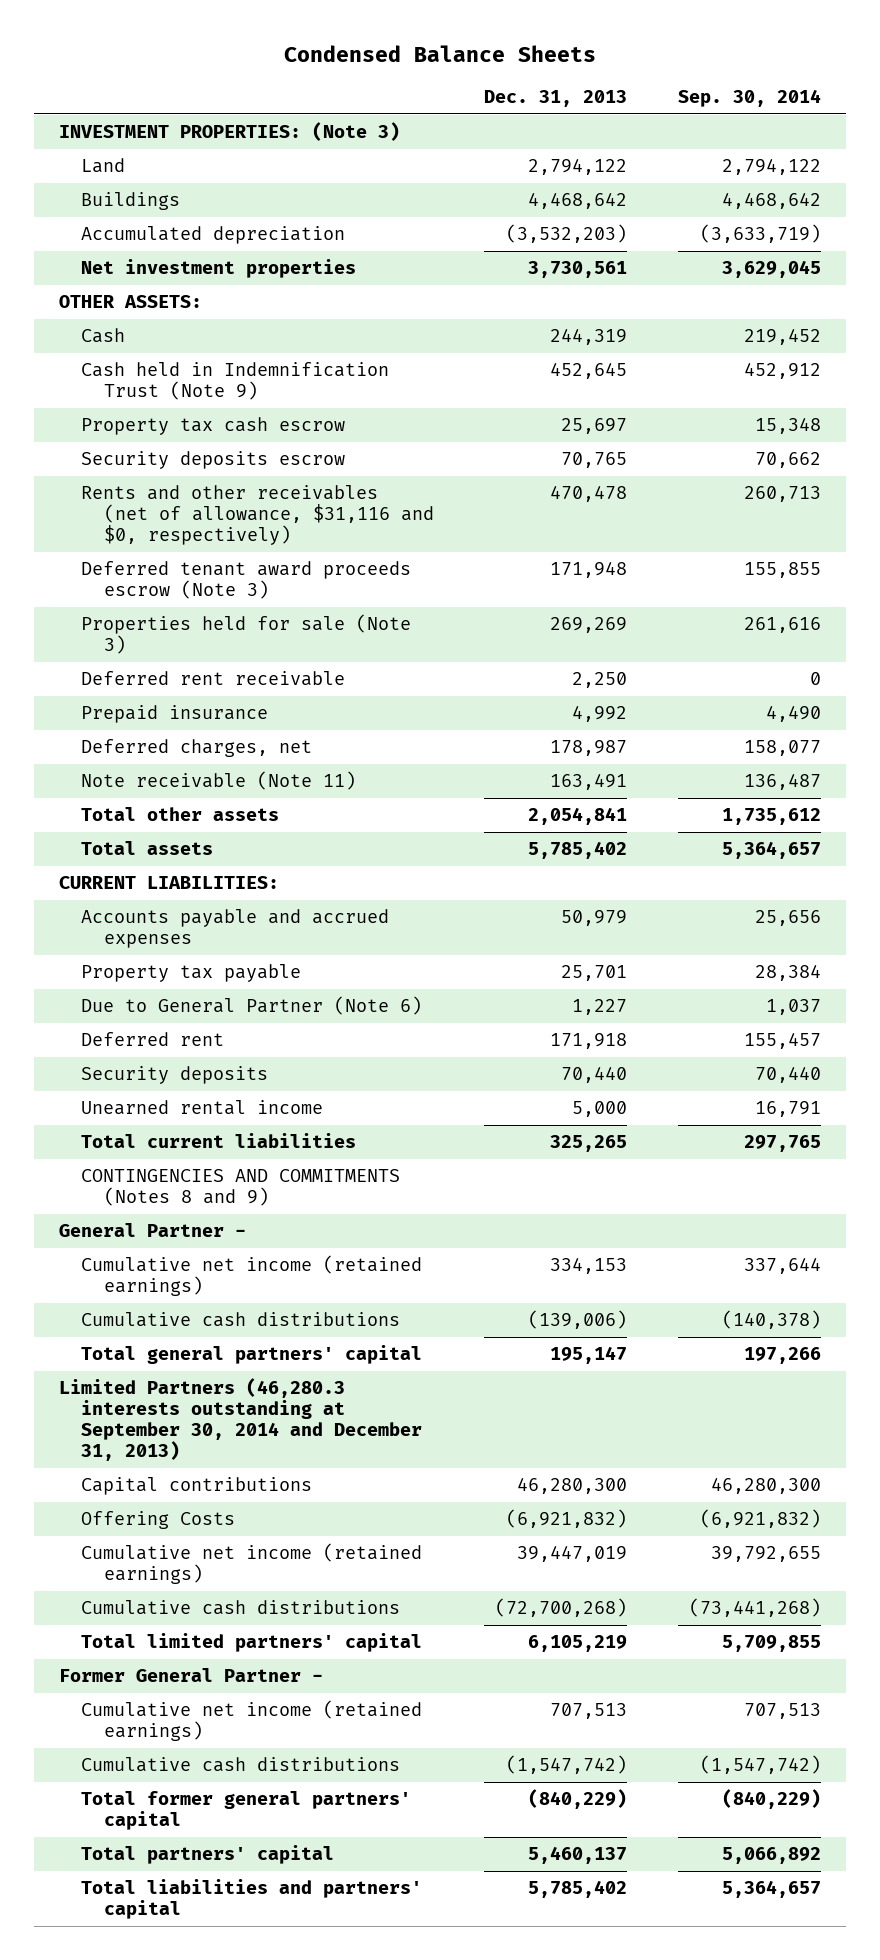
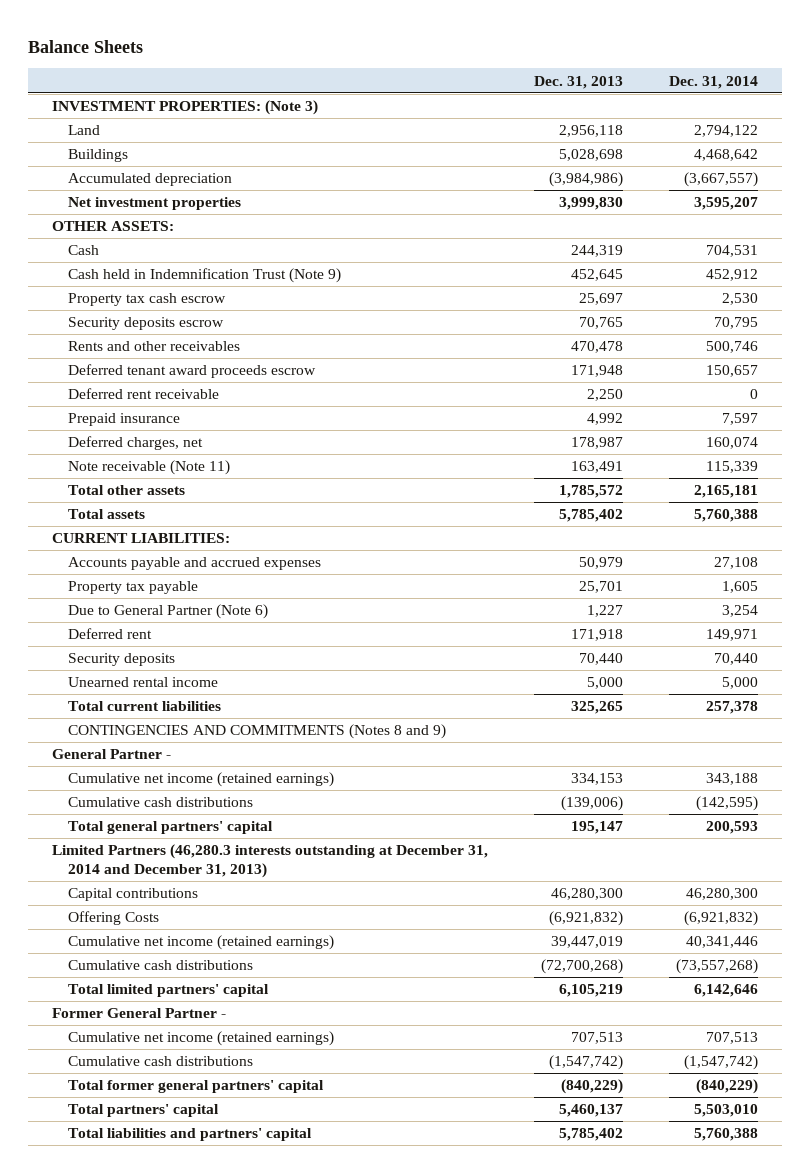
[283,44,596,62] Condensed Balance Sheets -> [28,39,144,53] Balance Sheets
[677,89,821,108] Sep. 30, 2014 -> none
none -> [669,75,759,89] Dec. 31, 2014
[528,159,628,176] 2,794,122 -> [558,125,623,138] 2,956,118
[528,193,628,210] 4,468,642 -> [558,149,623,162] 5,028,698
[506,224,628,244] (3,532,203) -> [548,172,623,188] (3,984,986)
[528,261,628,279] 3,730,561 -> [558,197,623,211] 3,999,830
[81,614,412,655] Properties held for sale (Note 3) -> none
[81,485,435,546] Rents and other receivables (net of allowance, $31,116 and $0, respectively) -> [68,341,241,352] Rents and other receivables
[81,561,412,600] Deferred tenant award proceeds escrow (Note 3) -> [68,364,317,379] Deferred tenant award proceeds escrow
[528,807,628,826] 2,054,841 -> [558,485,623,499] 1,785,572
[58,1378,423,1462] Limited Partners (46,280.3 interests outstanding at September 30, 2014 and December 31, 2013) -> [51,844,488,878] Limited Partners (46,280.3 interests outstanding at December 31, 2014 and December 31, 2013)

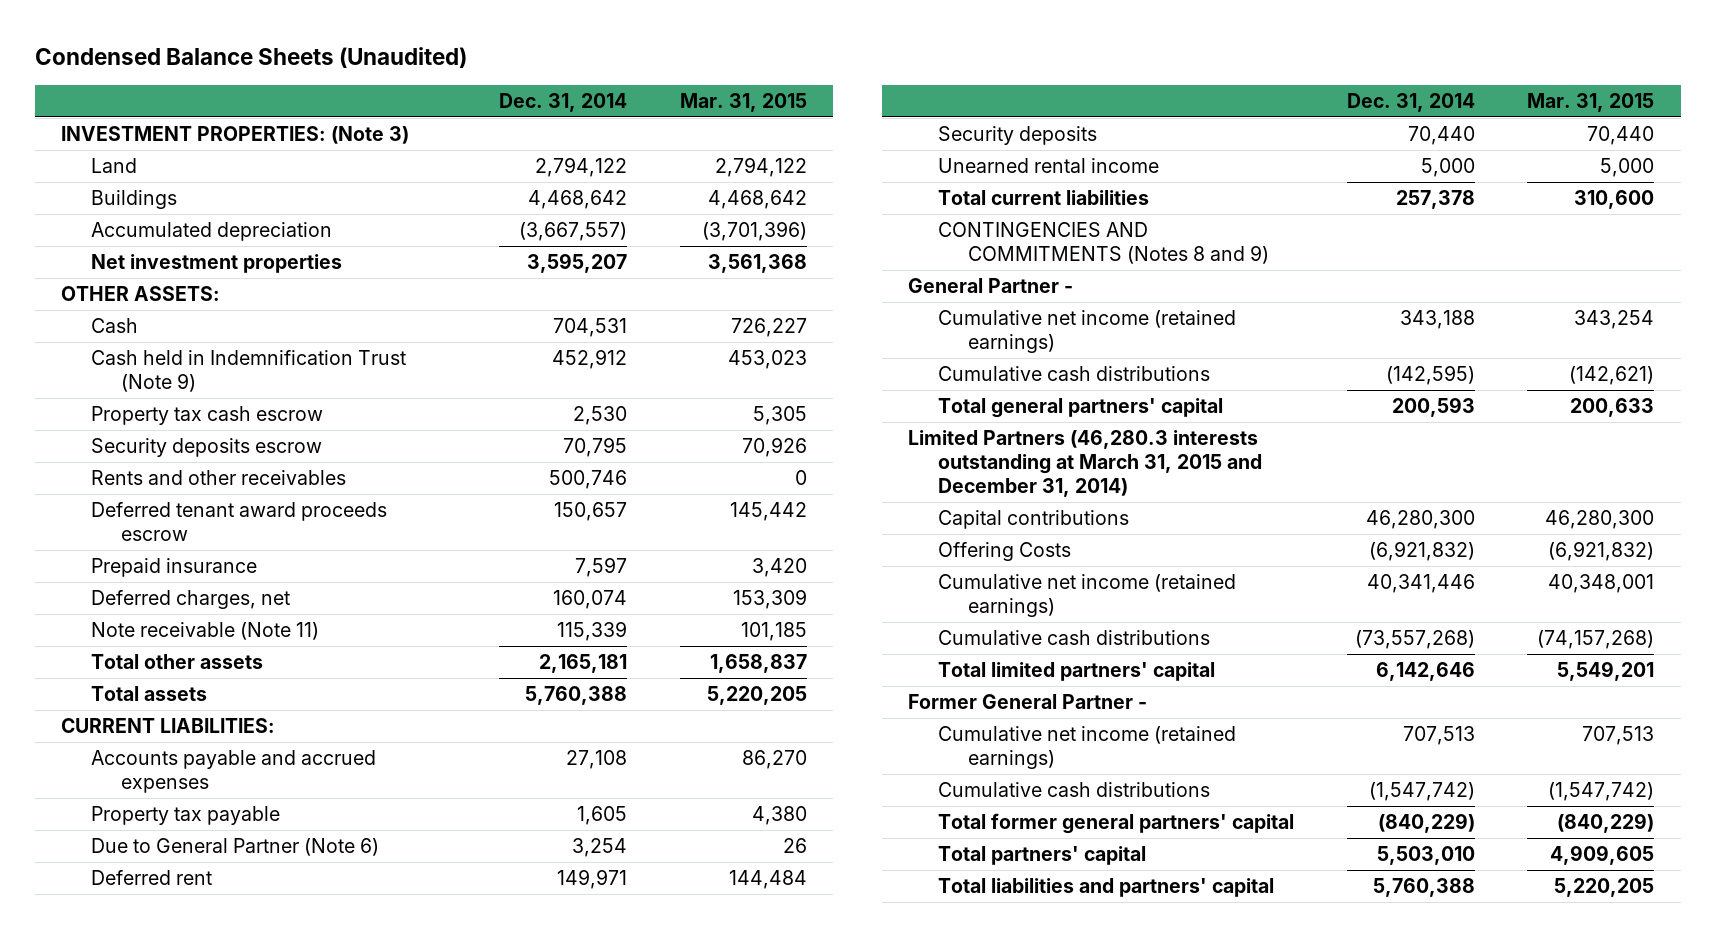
[28,39,144,53] Balance Sheets -> [34,47,467,69] Condensed Balance Sheets (Unaudited)
[533,75,623,89] Dec. 31, 2013 -> none
none -> [680,92,808,112] Mar. 31, 2015
[68,388,220,400] Deferred rent receivable -> none
[51,844,488,878] Limited Partners (46,280.3 interests outstanding at December 31, 2014 and December 31, 2013) -> [908,430,1263,498] Limited Partners (46,280.3 interests outstanding at March 31, 2015 and December 31, 2014)

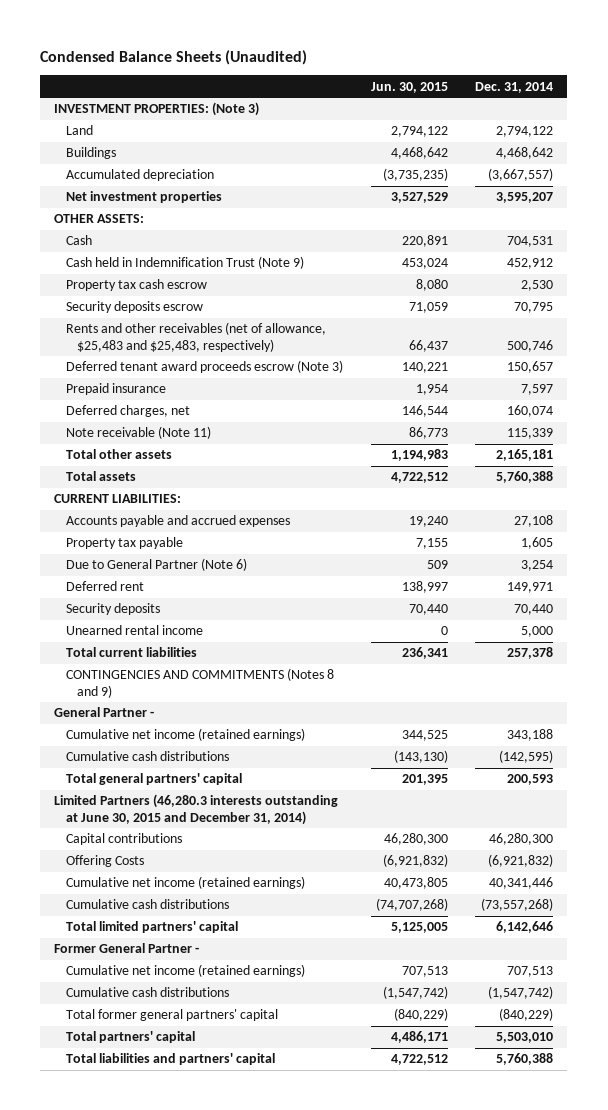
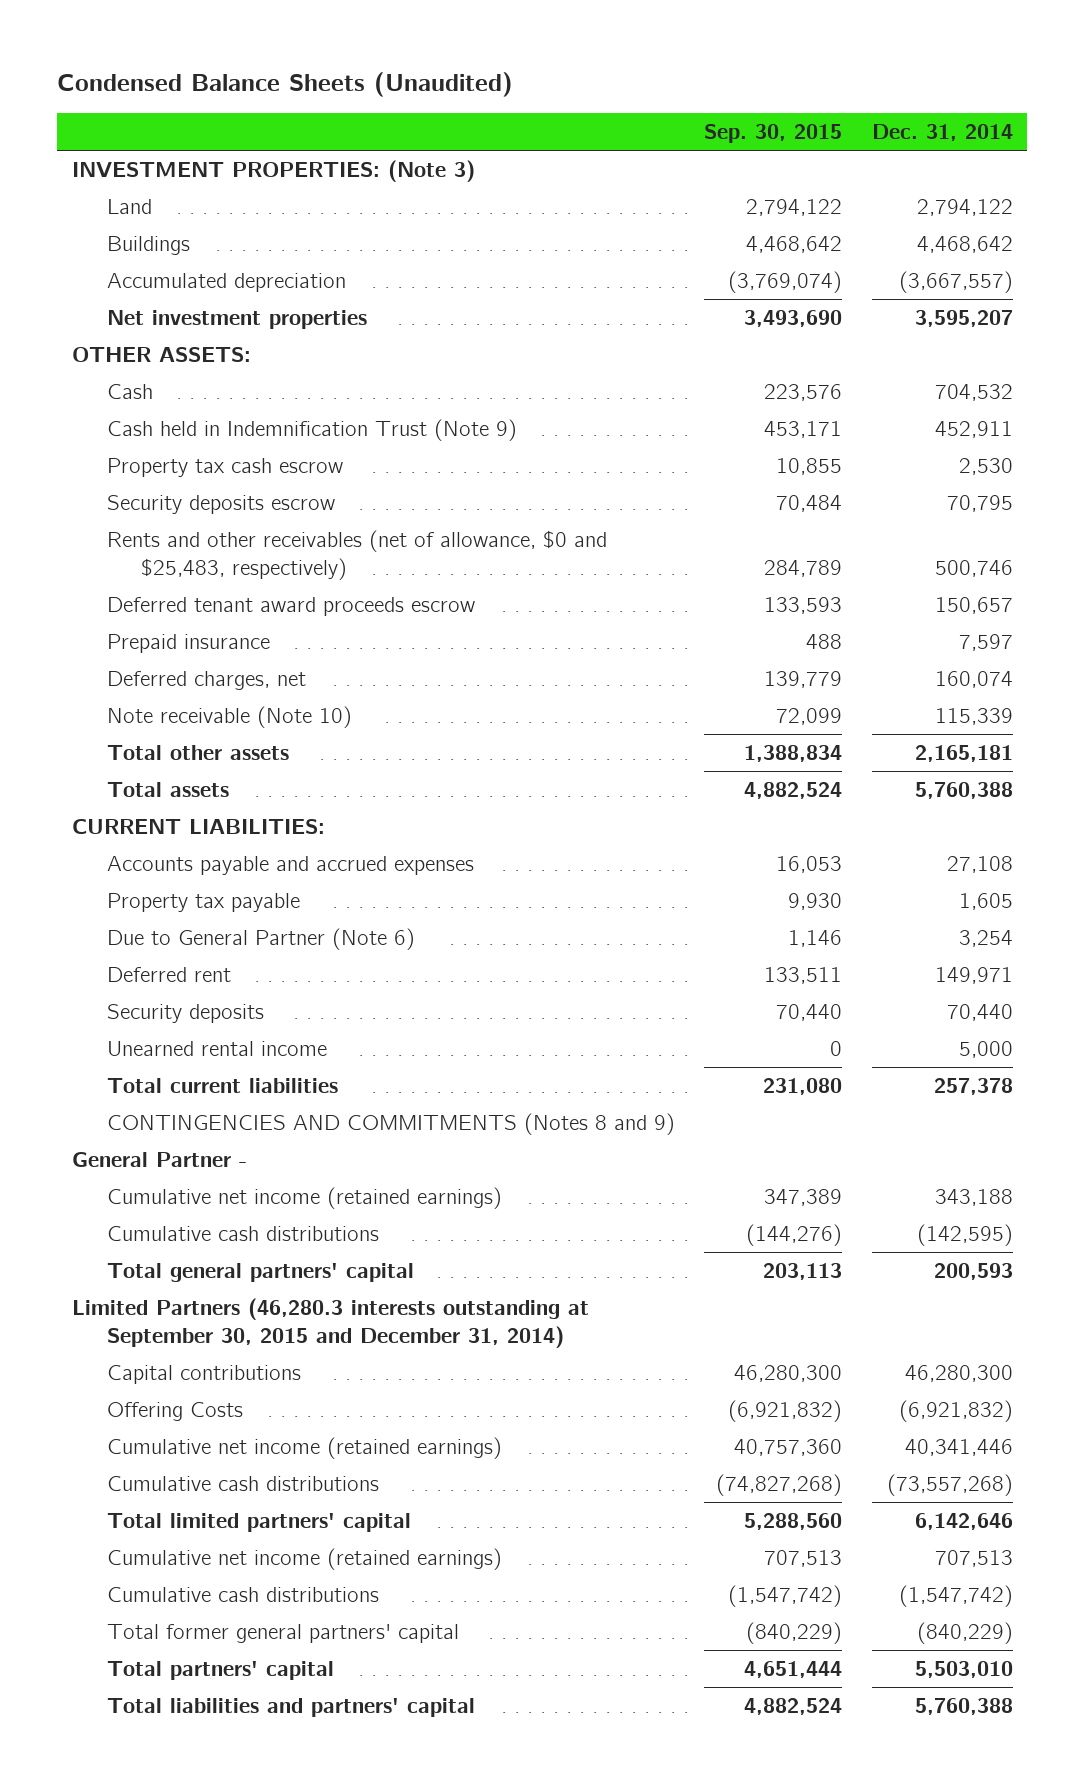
[370,81,448,93] Jun. 30, 2015 -> none
none -> [704,123,843,143] Sep. 30, 2015
[507,236,554,248] 704,531 -> [934,384,1013,402] 704,532
[507,258,554,270] 452,912 -> [934,421,1013,439] 452,911
[65,322,326,352] Rents and other receivables (net of allowance, $25,483 and $25,483, respectively) -> [106,530,607,580] Rents and other receivables (net of allowance, $0 and $25,483, respectively)
[65,360,343,374] Deferred tenant award proceeds escrow (Note 3) -> [106,597,475,617] Deferred tenant award proceeds escrow
[65,426,211,440] Note receivable (Note 11) -> [106,706,352,729] Note receivable (Note 10)
[54,794,339,825] Limited Partners (46,280.3 interests outstanding at June 30, 2015 and December 31, 2014) -> [72,1298,590,1348] Limited Partners (46,280.3 interests outstanding at September 30, 2015 and December 31, 2014)
[54,943,200,954] Former General Partner - -> none

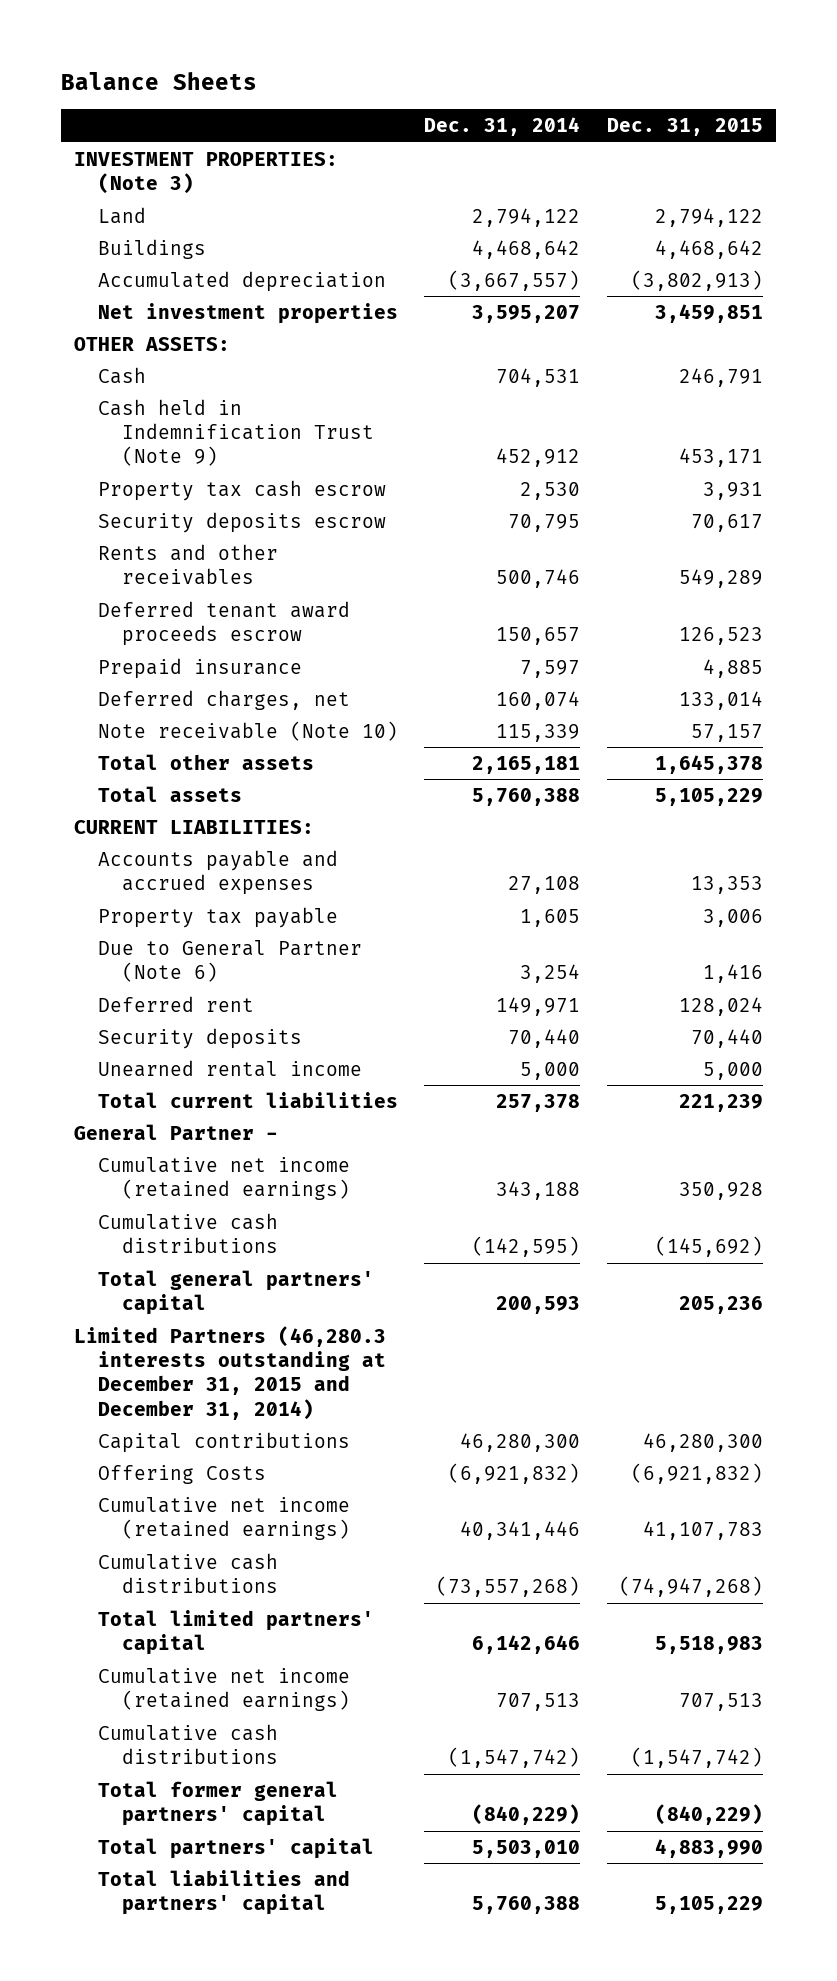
[57,72,514,98] Condensed Balance Sheets (Unaudited) -> [60,72,257,91] Balance Sheets
[704,123,843,143] Sep. 30, 2015 -> none
none -> [606,118,763,137] Dec. 31, 2015
[934,384,1013,402] 704,532 -> [496,367,581,387] 704,531
[934,421,1013,439] 452,911 -> [496,448,581,468] 452,912
[106,530,607,580] Rents and other receivables (net of allowance, $0 and $25,483, respectively) -> [97,543,278,586] Rents and other receivables
[106,1113,675,1136] CONTINGENCIES AND COMMITMENTS (Notes 8 and 9) -> none
[72,1298,590,1348] Limited Partners (46,280.3 interests outstanding at September 30, 2015 and December 31, 2014) -> [73,1325,386,1420] Limited Partners (46,280.3 interests outstanding at December 31, 2015 and December 31, 2014)

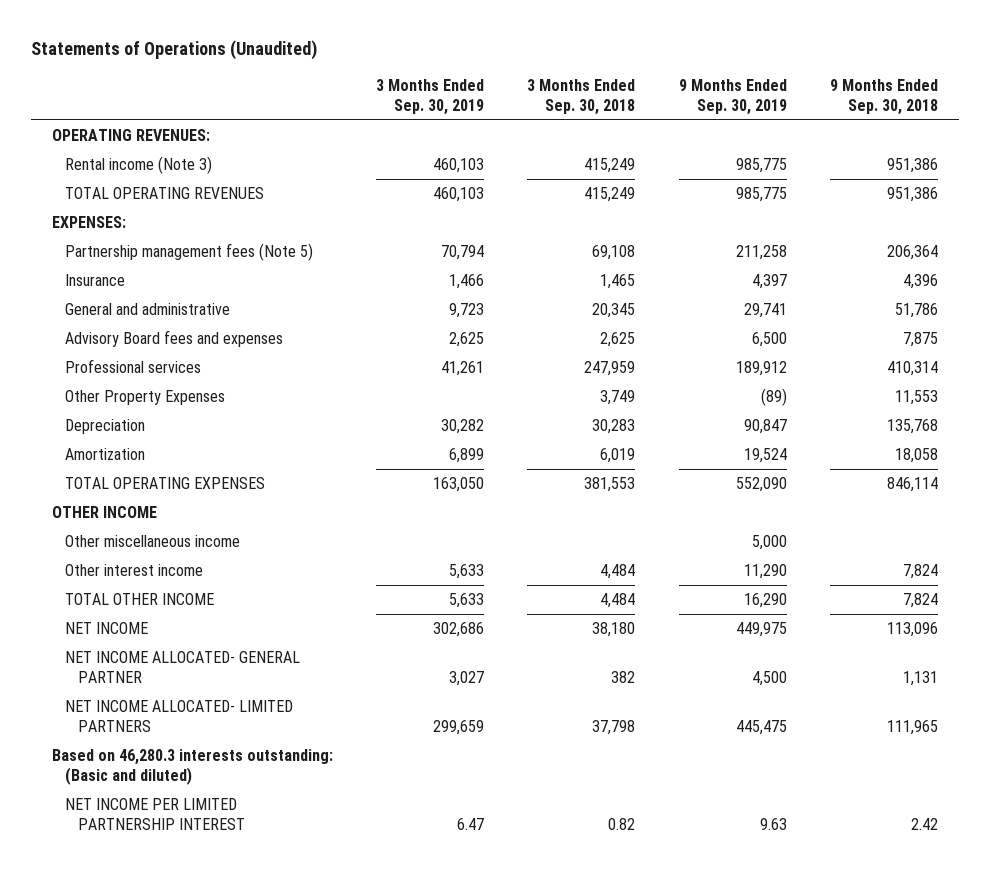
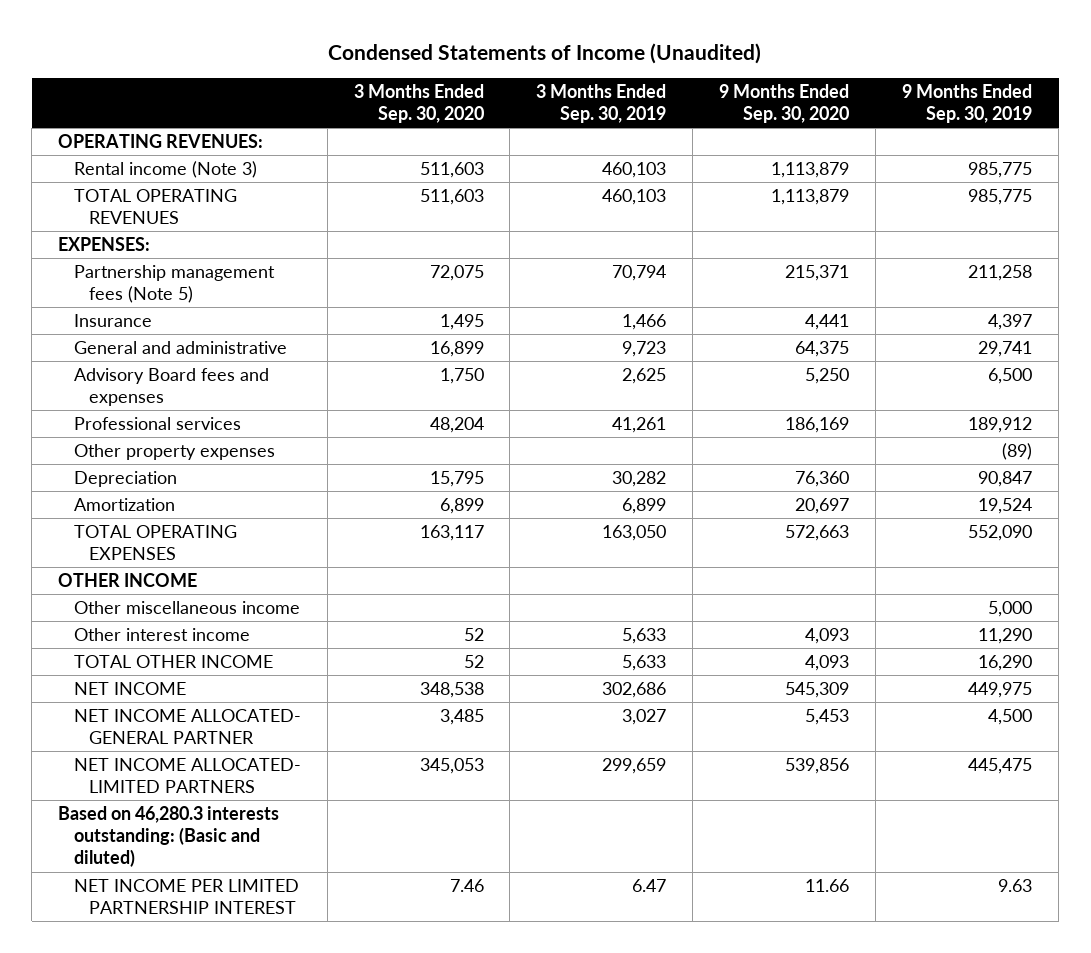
[30,40,317,61] Statements of Operations (Unaudited) -> [328,42,762,64] Condensed Statements of Income (Unaudited)
[527,79,636,115] 3 Months Ended Sep. 30, 2018 -> none
[829,79,938,115] 9 Months Ended Sep. 30, 2018 -> none
none -> [353,83,484,123] 3 Months Ended Sep. 30, 2020
none -> [719,83,850,123] 9 Months Ended Sep. 30, 2020
[65,390,226,406] Other Property Expenses -> [73,444,275,461] Other property expenses

